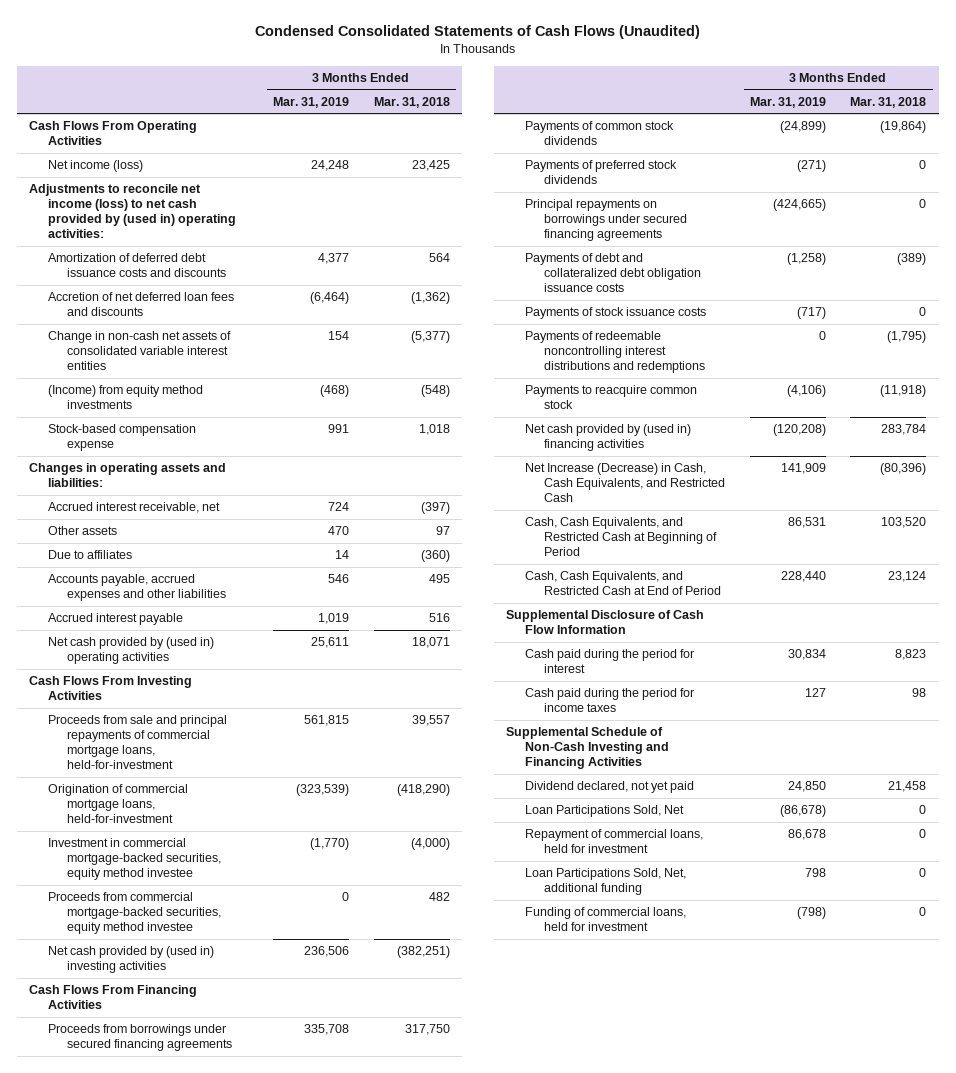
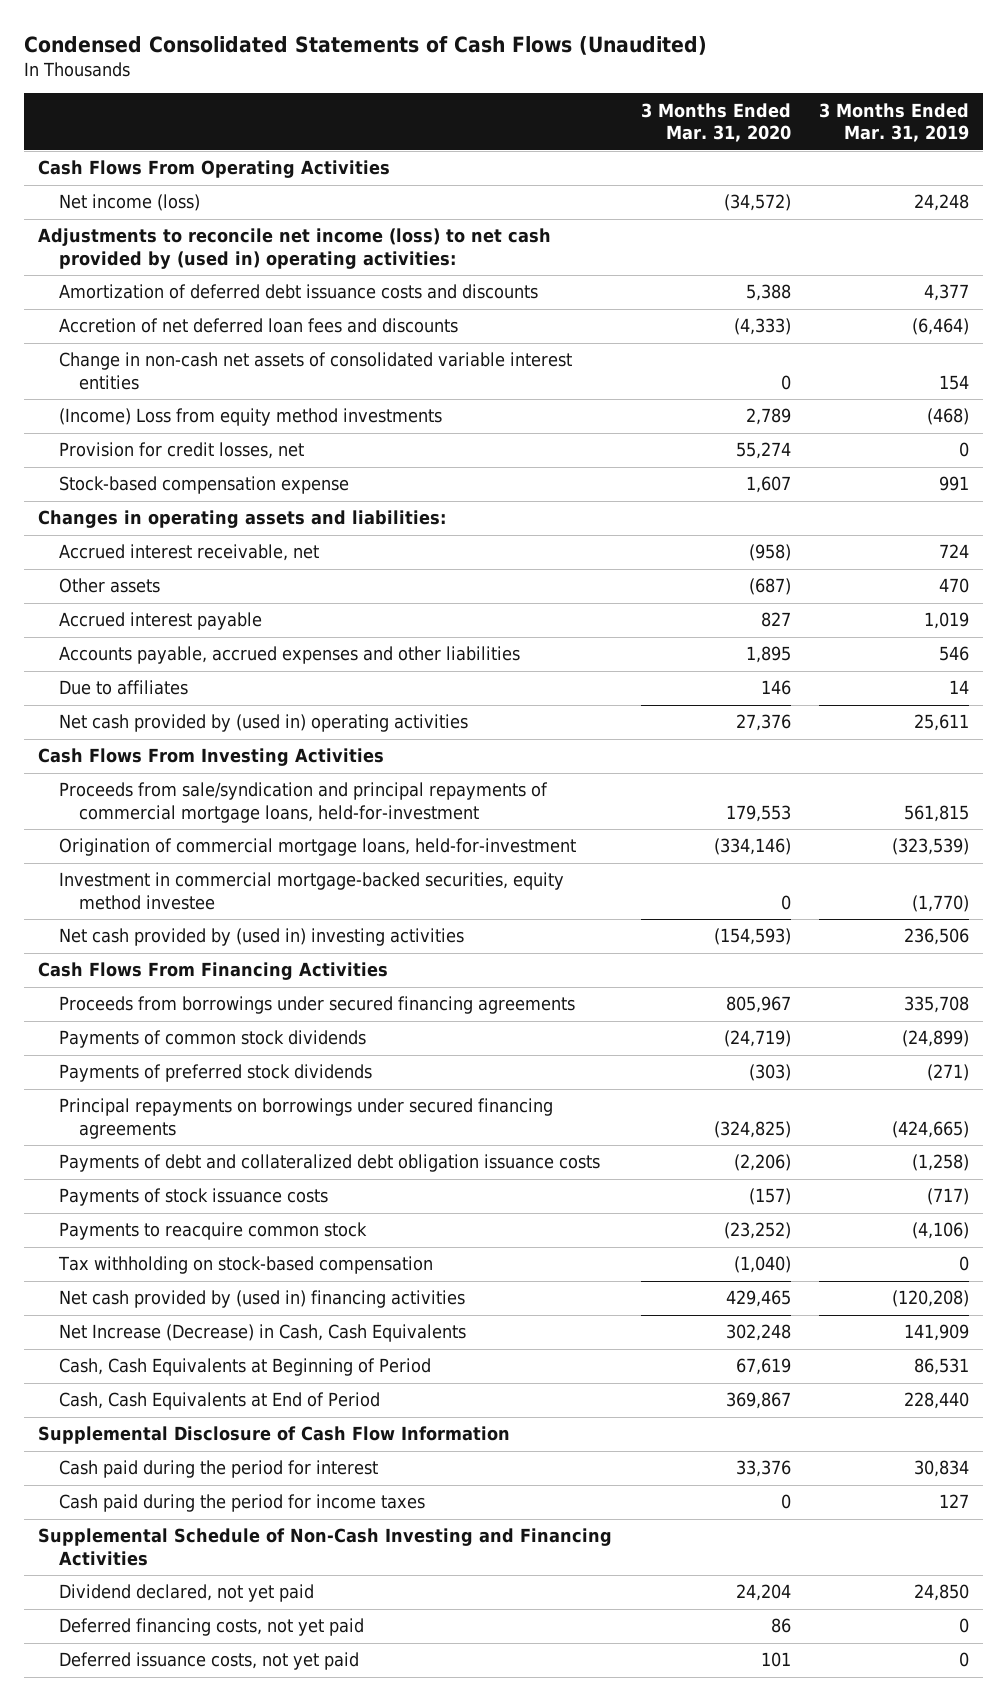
[373,96,450,108] Mar. 31, 2018 -> none
none -> [640,102,791,143] 3 Months Ended Mar. 31, 2020
[48,385,204,410] (Income) from equity method investments -> [58,408,442,427] (Income) Loss from equity method investments
none -> [58,442,304,460] Provision for credit losses, net
[48,574,227,602] Accounts payable, accrued expenses and other liabilities -> [58,646,520,665] Accounts payable, accrued expenses and other liabilities
[48,550,133,560] Due to affiliates -> [58,680,188,696] Due to affiliates
[48,715,228,770] Proceeds from sale and principal repayments of commercial mortgage loans, held-for-investment -> [58,782,548,823] Proceeds from sale/syndication and principal repayments of commercial mortgage loans, held-for-investment
[48,892,222,935] Proceeds from commercial mortgage-backed securities, equity method investee -> none
[524,331,705,374] Payments of redeemable noncontrolling interest distributions and redemptions -> none
none -> [57,1256,433,1275] Tax withholding on stock-based compensation
[524,463,725,503] Net Increase (Decrease) in Cash, Cash Equivalents, and Restricted Cash -> [58,1324,466,1343] Net Increase (Decrease) in Cash, Cash Equivalents
[524,517,717,557] Cash, Cash Equivalents, and Restricted Cash at Beginning of Period -> [58,1358,431,1377] Cash, Cash Equivalents at Beginning of Period
[524,571,721,596] Cash, Cash Equivalents, and Restricted Cash at End of Period -> [58,1392,380,1411] Cash, Cash Equivalents at End of Period
[524,805,684,818] Loan Participations Sold, Net -> none
[524,829,703,854] Repayment of commercial loans, held for investment -> none
[524,868,686,896] Loan Participations Sold, Net, additional funding -> none
[524,907,686,932] Funding of commercial loans, held for investment -> none
none -> [58,1618,364,1637] Deferred financing costs, not yet paid
none -> [58,1652,359,1671] Deferred issuance costs, not yet paid

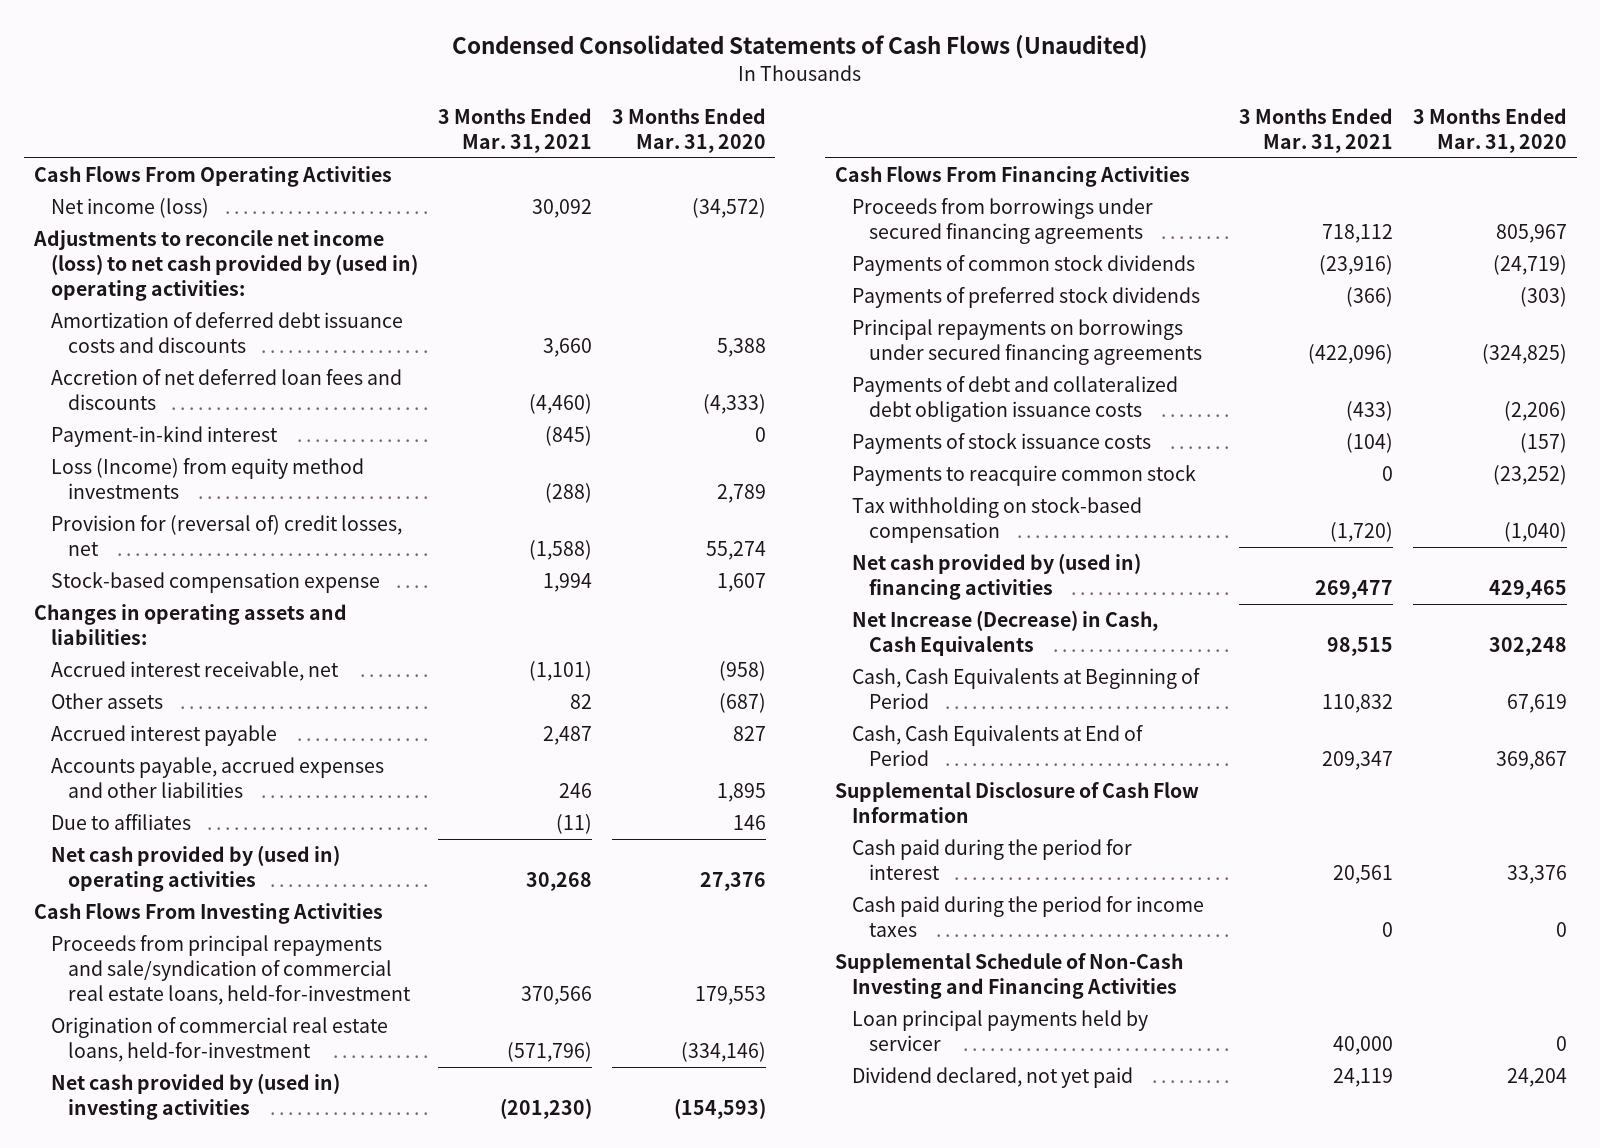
[819,102,970,143] 3 Months Ended Mar. 31, 2019 -> none
none -> [437,107,592,153] 3 Months Ended Mar. 31, 2021
[58,352,572,390] Change in non-cash net assets of consolidated variable interest entities -> none
none -> [50,426,278,448] Payment-in-kind interest
[58,408,442,427] (Income) Loss from equity method investments -> [50,458,364,500] Loss (Income) from equity method investments
[58,442,304,460] Provision for credit losses, net -> [50,515,402,557] Provision for (reversal of) credit losses, net
[58,872,564,910] Investment in commercial mortgage-backed securities, equity method investee -> none
[58,782,548,823] Proceeds from sale/syndication and principal repayments of commercial mortgage loans, held-for-investment -> [50,935,411,1006] Proceeds from principal repayments and sale/syndication of commercial real estate loans, held-for-investment
[58,838,576,857] Origination of commercial mortgage loans, held-for-investment -> [50,1017,388,1063] Origination of commercial real estate loans, held-for-investment
none -> [851,1010,1148,1052] Loan principal payments held by servicer
[58,1618,364,1637] Deferred financing costs, not yet paid -> none
[58,1652,359,1671] Deferred issuance costs, not yet paid -> none

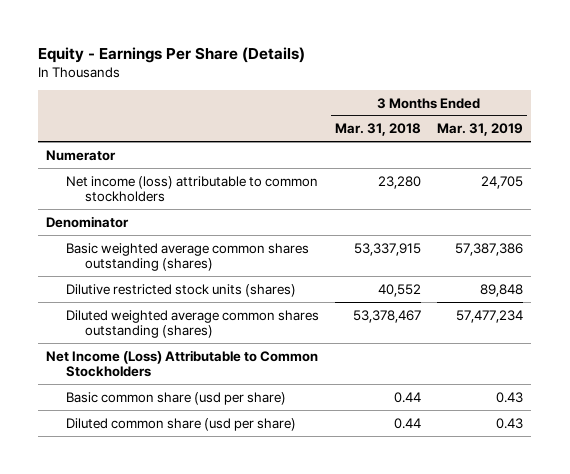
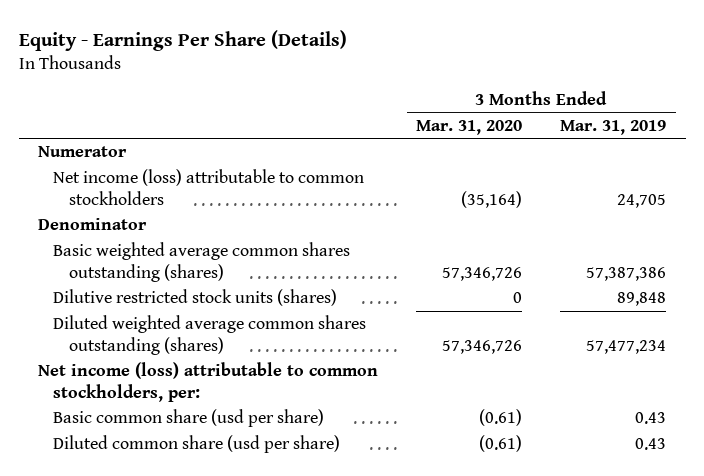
[335,123,422,137] Mar. 31, 2018 -> none
none -> [416,119,523,135] Mar. 31, 2020
[46,349,319,378] Net Income (Loss) Attributable to Common Stockholders -> [37,362,378,402] Net income (loss) attributable to common stockholders, per:

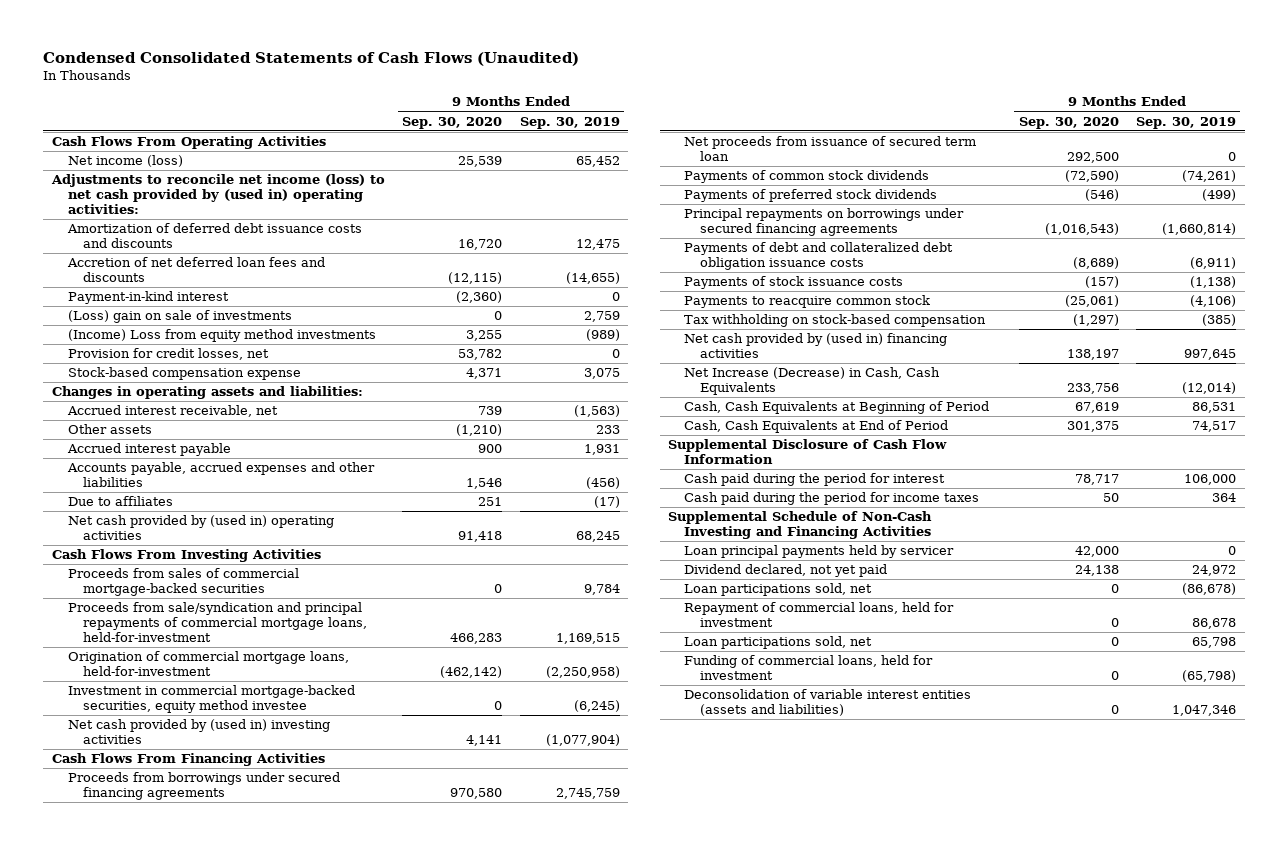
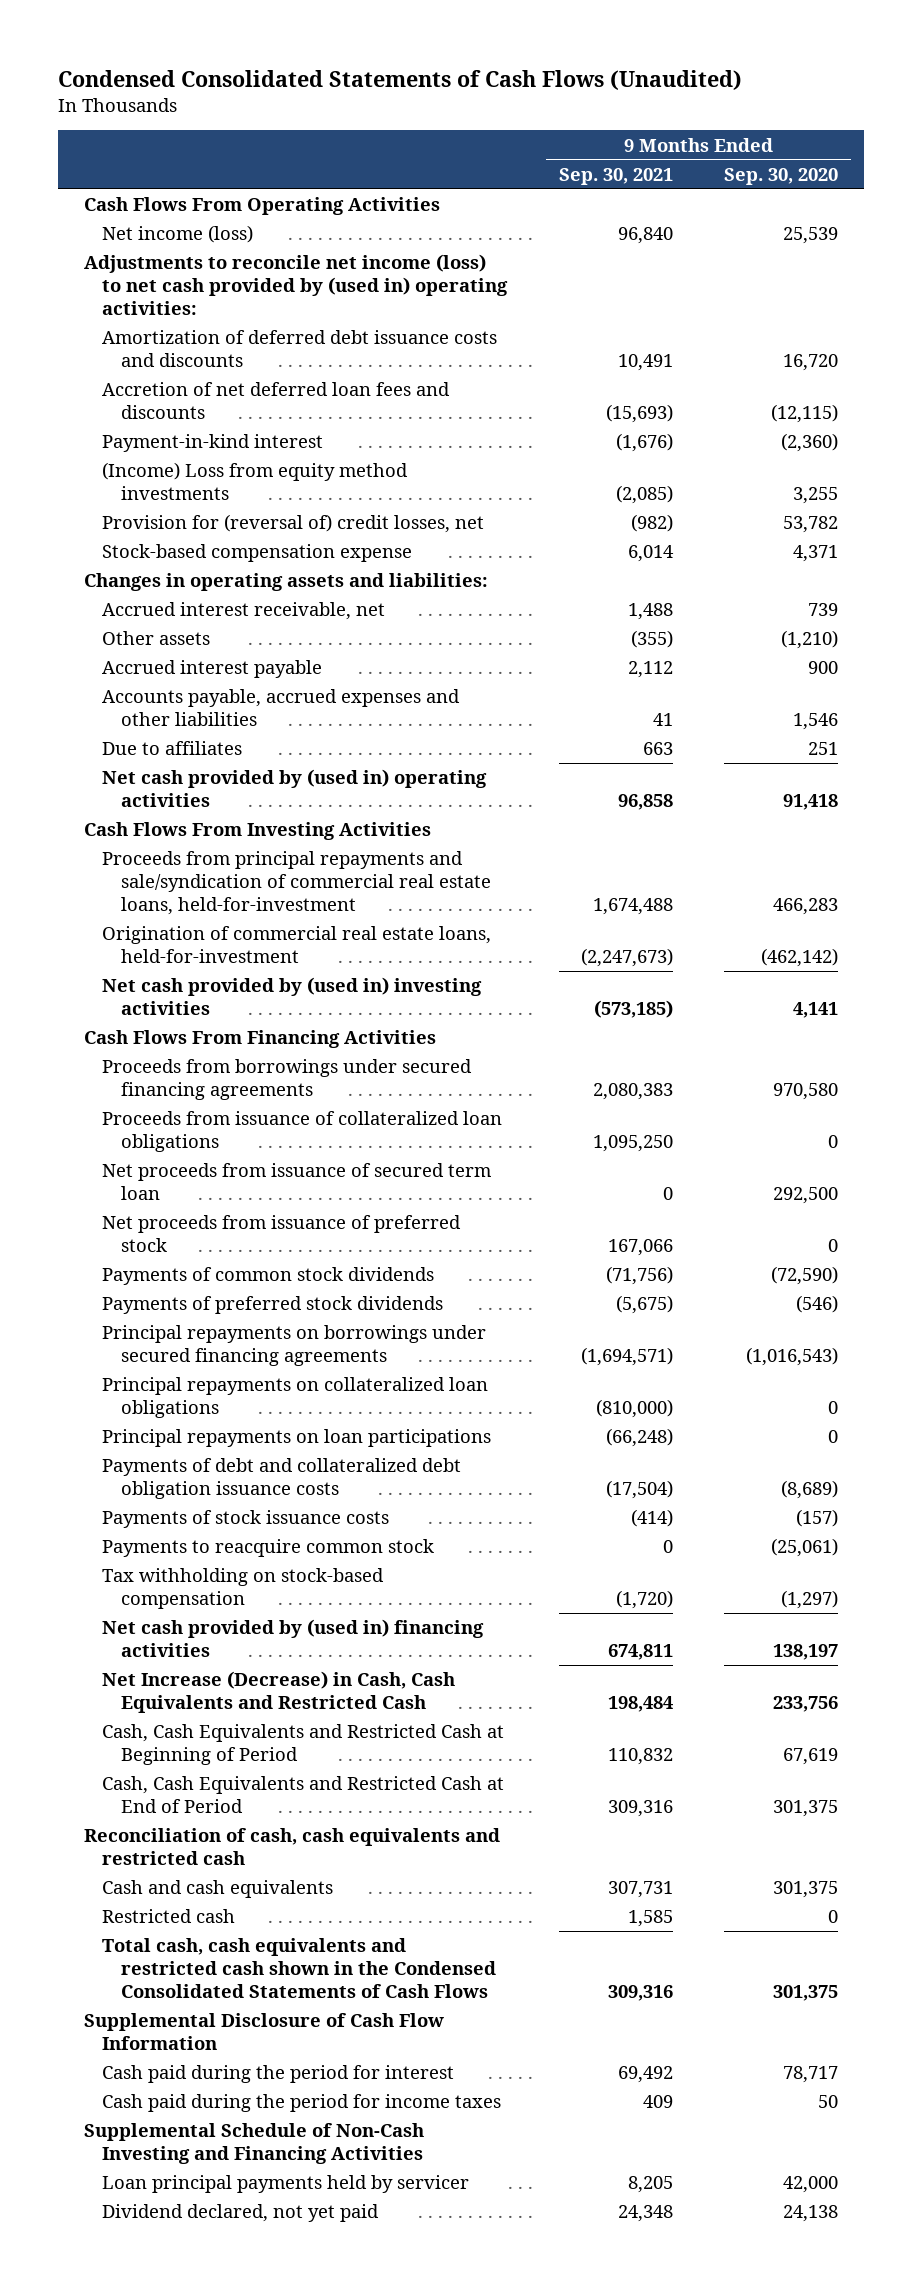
[519,116,620,129] Sep. 30, 2019 -> none
none -> [558,167,673,185] Sep. 30, 2021
[67,310,292,324] (Loss) gain on sale of investments -> none
[67,348,269,361] Provision for credit losses, net -> [102,514,485,534] Provision for (reversal of) credit losses, net
[67,568,299,596] Proceeds from sales of commercial mortgage-backed securities -> none
[67,685,355,713] Investment in commercial mortgage-backed securities, equity method investee -> none
[67,602,368,642] Proceeds from sale/syndication and principal repayments of commercial mortgage loans, held-for-investment -> [102,851,492,916] Proceeds from principal repayments and sale/syndication of commercial real estate loans, held-for-investment
[67,651,349,676] Origination of commercial mortgage loans, held-for-investment -> [102,926,492,964] Origination of commercial real estate loans, held-for-investment
none -> [102,1111,503,1153] Proceeds from issuance of collateralized loan obligations
none -> [102,1215,462,1253] Net proceeds from issuance of preferred stock
none -> [102,1377,489,1419] Principal repayments on collateralized loan obligations
none -> [102,1429,492,1448] Principal repayments on loan participations
[683,367,940,395] Net Increase (Decrease) in Cash, Cash Equivalents -> [102,1671,456,1714] Net Increase (Decrease) in Cash, Cash Equivalents and Restricted Cash
[683,401,989,415] Cash, Cash Equivalents at Beginning of Period -> [102,1724,505,1766] Cash, Cash Equivalents and Restricted Cash at Beginning of Period
[683,420,948,434] Cash, Cash Equivalents at End of Period -> [102,1776,505,1814] Cash, Cash Equivalents and Restricted Cash at End of Period
none -> [83,1828,500,1866] Reconciliation of cash, cash equivalents and restricted cash
none -> [102,1880,334,1899] Cash and cash equivalents
none -> [102,1909,236,1924] Restricted cash
none -> [102,1938,497,1999] Total cash, cash equivalents and restricted cash shown in the Condensed Consolidated Statements of Cash Flows
[683,583,872,597] Loan participations sold, net -> none
[683,602,954,627] Repayment of commercial loans, held for investment -> none
[683,636,872,650] Loan participations sold, net -> none
[683,655,933,680] Funding of commercial loans, held for investment -> none
[683,689,971,716] Deconsolidation of variable interest entities (assets and liabilities) -> none

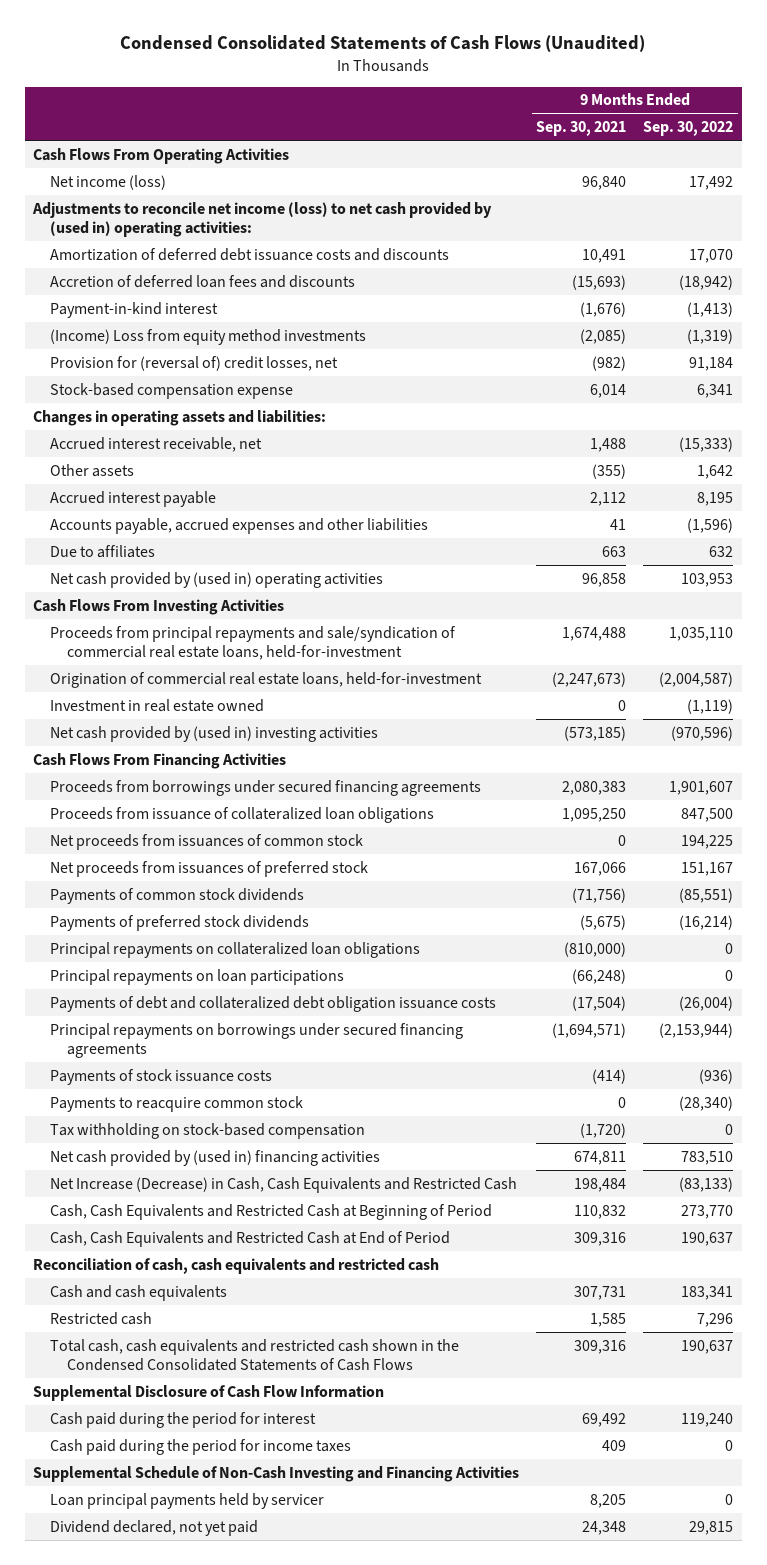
[724,167,839,185] Sep. 30, 2020 -> none
none -> [643,121,734,137] Sep. 30, 2022
[102,382,451,420] Accretion of net deferred loan fees and discounts -> [49,274,355,288] Accretion of deferred loan fees and discounts
none -> [49,698,264,712] Investment in real estate owned
[102,1163,492,1201] Net proceeds from issuance of secured term loan -> none
none -> [49,833,363,850] Net proceeds from issuances of common stock
[102,1215,462,1253] Net proceeds from issuance of preferred stock -> [49,860,368,877] Net proceeds from issuances of preferred stock
[102,1325,487,1367] Principal repayments on borrowings under secured financing agreements -> [49,1022,463,1059] Principal repayments on borrowings under secured financing agreements

